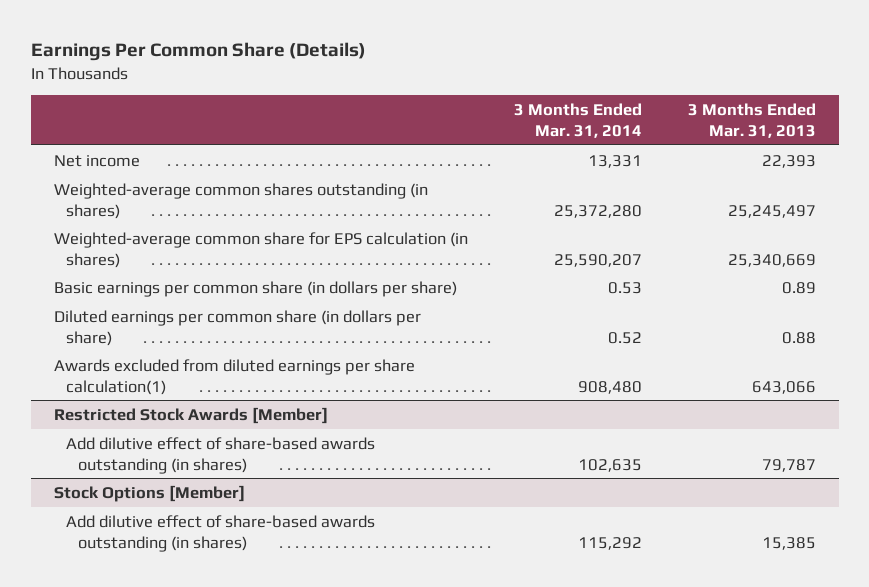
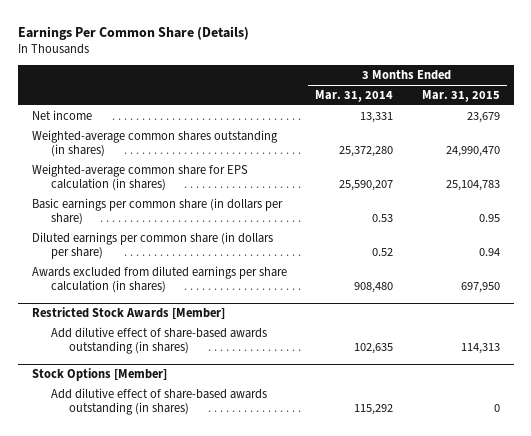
[687,102,816,138] 3 Months Ended Mar. 31, 2013 -> none
none -> [421,89,500,102] Mar. 31, 2015
[53,358,415,395] Awards excluded from diluted earnings per share calculation(1) -> [31,265,287,294] Awards excluded from diluted earnings per share calculation (in shares)

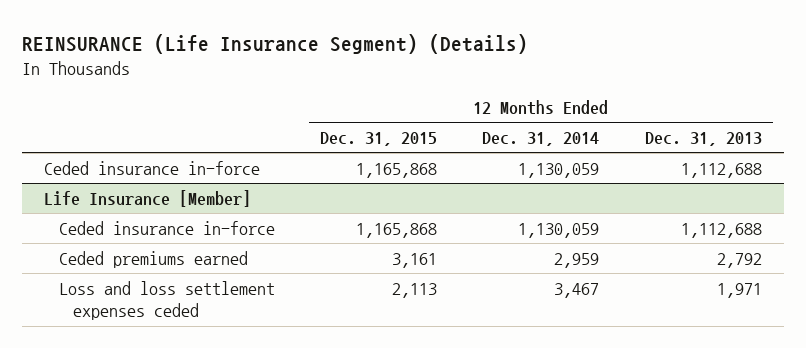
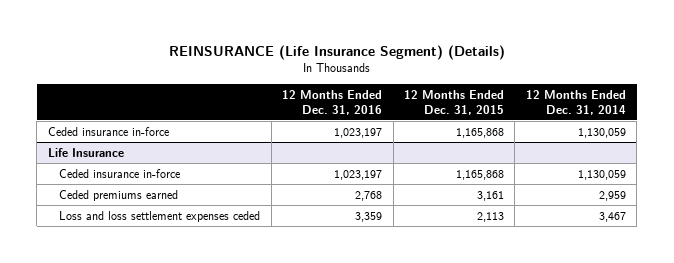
[644,131,762,146] Dec. 31, 2013 -> none
none -> [282,89,383,115] 12 Months Ended Dec. 31, 2016
[44,189,252,207] Life Insurance [Member] -> [47,147,124,157] Life Insurance

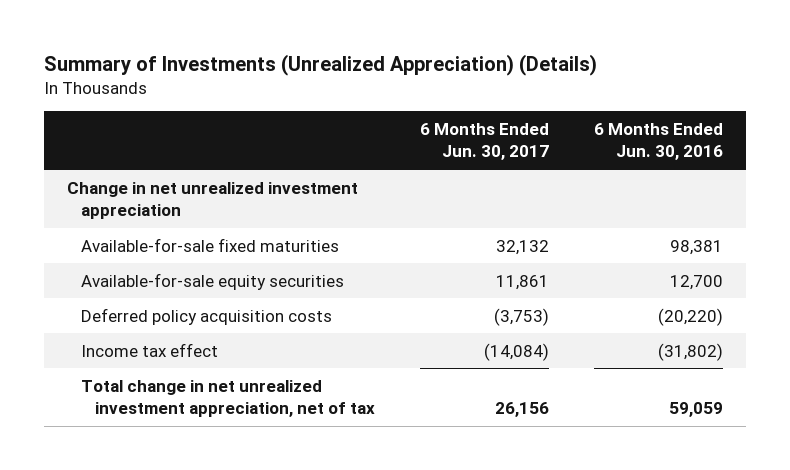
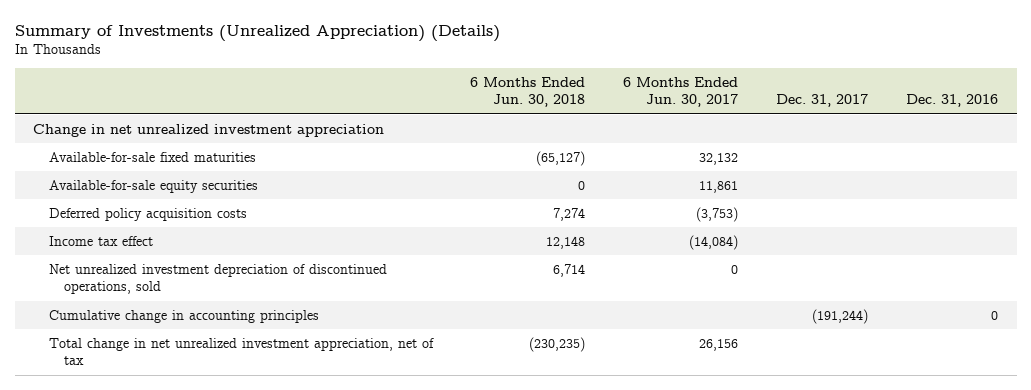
[594,123,724,161] 6 Months Ended Jun. 30, 2016 -> none
none -> [470,76,586,108] 6 Months Ended Jun. 30, 2018
none -> [775,94,868,108] Dec. 31, 2017
none -> [905,94,998,108] Dec. 31, 2016
none -> [48,263,387,295] Net unrealized investment depreciation of discontinued operations, sold
none -> [48,309,319,323] Cumulative change in accounting principles

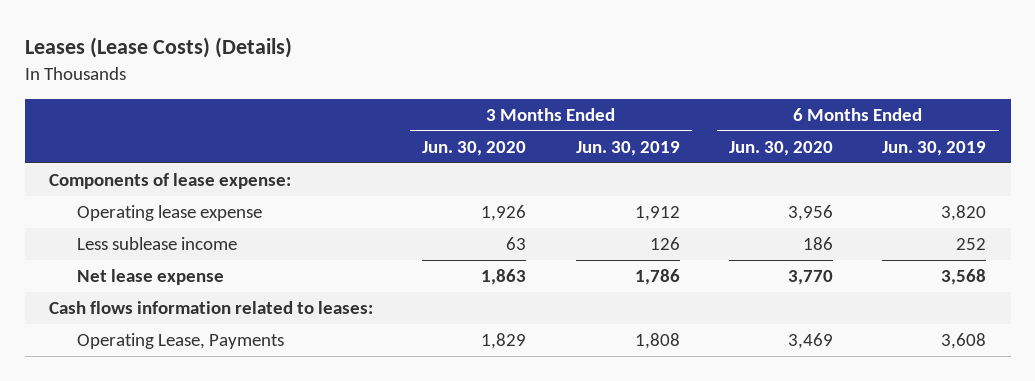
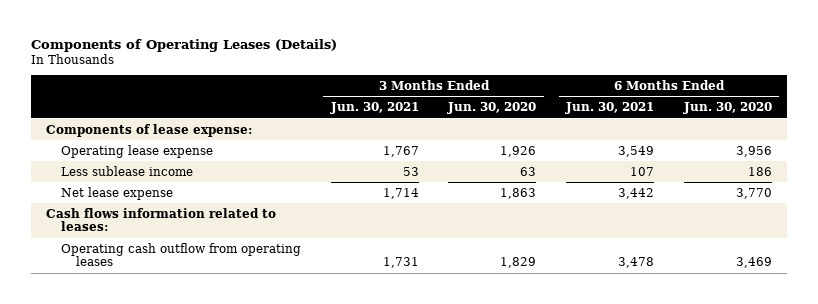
[24,37,292,59] Leases (Lease Costs) (Details) -> [31,38,338,52] Components of Operating Leases (Details)
[575,141,680,157] Jun. 30, 2019 -> none
[882,141,987,157] Jun. 30, 2019 -> none
none -> [329,102,419,115] Jun. 30, 2021
none -> [565,102,655,115] Jun. 30, 2021
[77,333,285,350] Operating Lease, Payments -> [61,242,302,267] Operating cash outflow from operating leases

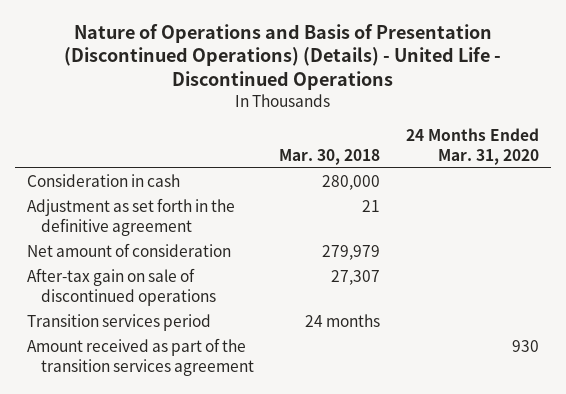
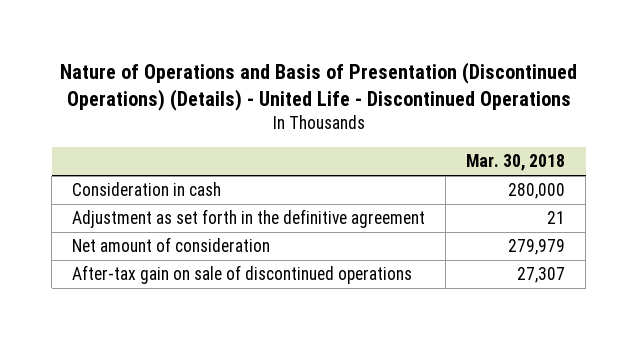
[405,127,539,165] 24 Months Ended Mar. 31, 2020 -> none
[27,314,212,332] Transition services period -> none
[27,338,254,377] Amount received as part of the transition services agreement -> none

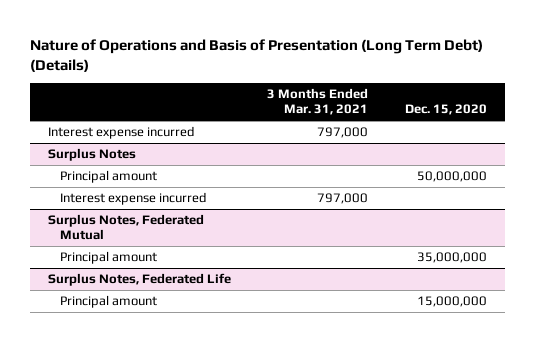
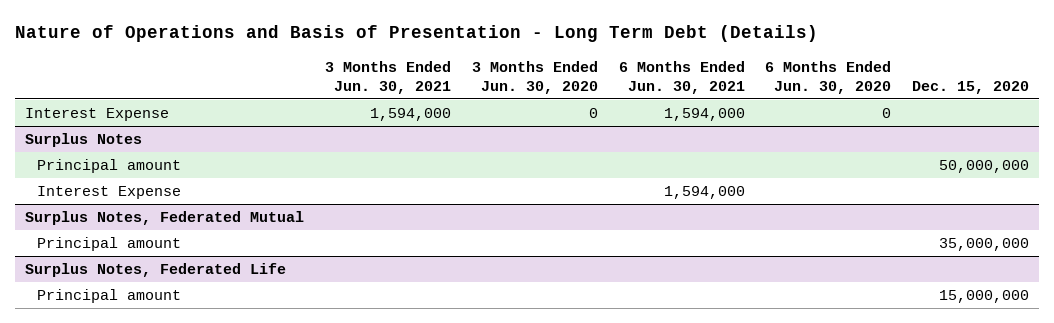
[29,39,483,73] Nature of Operations and Basis of Presentation (Long Term Debt) (Details) -> [14,25,818,43] Nature of Operations and Basis of Presentation - Long Term Debt (Details)
[267,88,369,116] 3 Months Ended Mar. 31, 2021 -> none
none -> [324,60,451,94] 3 Months Ended Jun. 30, 2021
none -> [471,60,598,94] 3 Months Ended Jun. 30, 2020
none -> [618,60,745,94] 6 Months Ended Jun. 30, 2021
none -> [765,60,892,94] 6 Months Ended Jun. 30, 2020
[48,126,195,140] Interest expense incurred -> [25,108,170,122] Interest Expense
[60,192,207,206] Interest expense incurred -> [36,186,181,200] Interest Expense

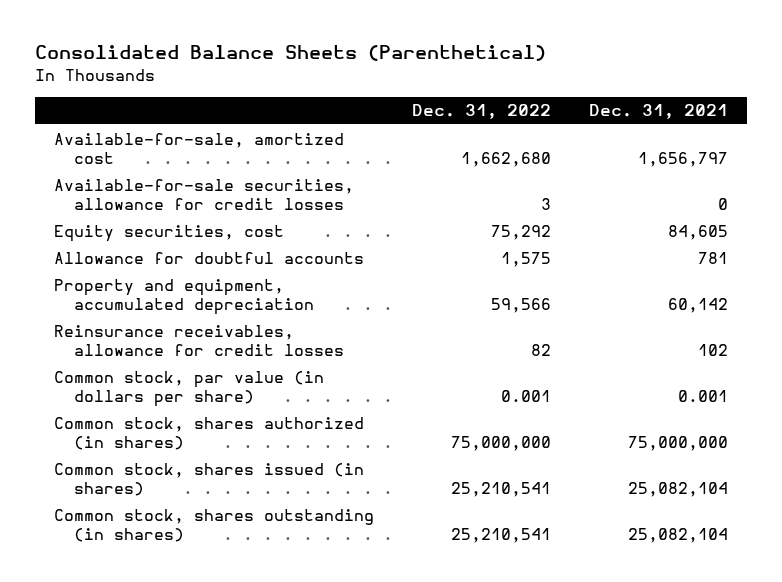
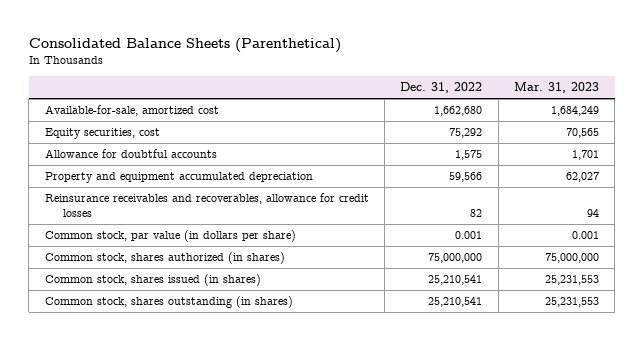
[589,104,729,120] Dec. 31, 2021 -> none
none -> [513,82,599,94] Mar. 31, 2023
[53,178,354,210] Available-for-sale securities, allowance for credit losses -> none
[53,278,314,315] Property and equipment, accumulated depreciation -> [44,172,313,184] Property and equipment accumulated depreciation
[53,324,344,356] Reinsurance receivables, allowance for credit losses -> [44,193,369,217] Reinsurance receivables and recoverables, allowance for credit losses

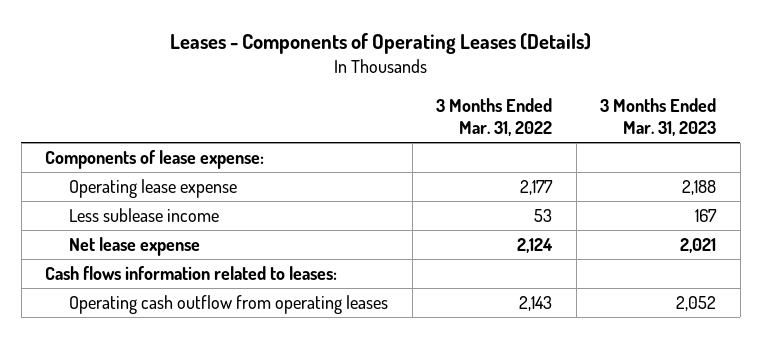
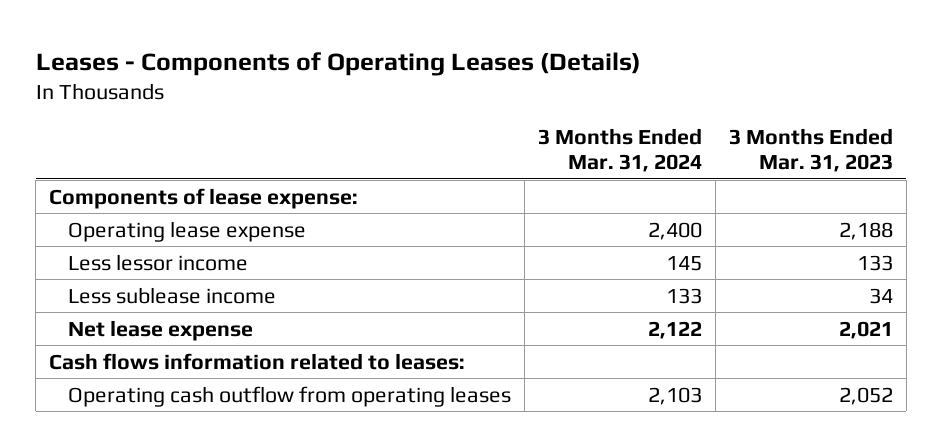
[436,97,553,136] 3 Months Ended Mar. 31, 2022 -> none
none -> [538,128,703,173] 3 Months Ended Mar. 31, 2024
none -> [68,253,249,271] Less lessor income
[695,209,718,223] 167 -> [868,287,893,304] 34

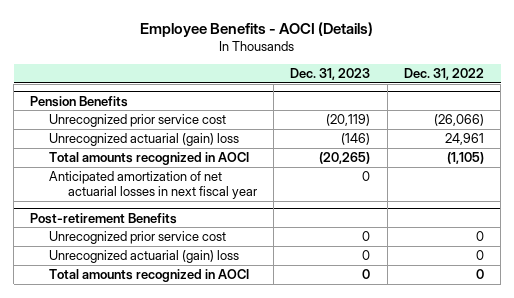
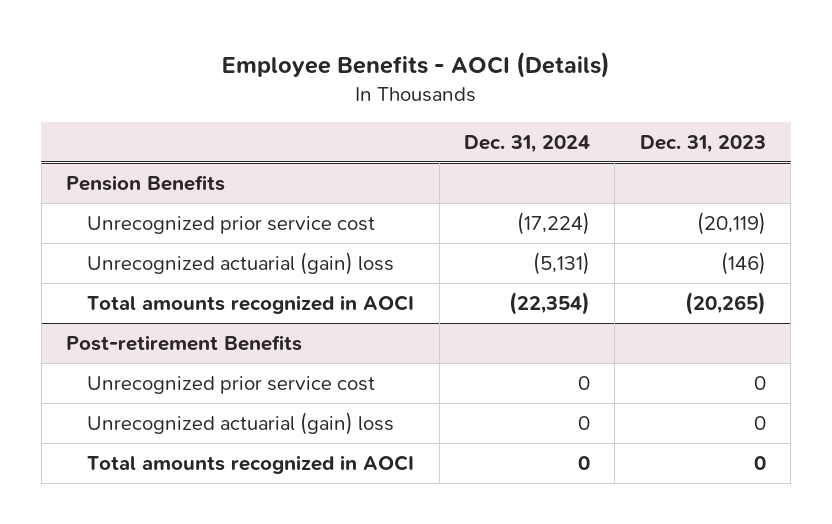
[404,68,485,81] Dec. 31, 2022 -> none
none -> [464,134,591,153] Dec. 31, 2024
[49,171,257,200] Anticipated amortization of net actuarial losses in next fiscal year -> none

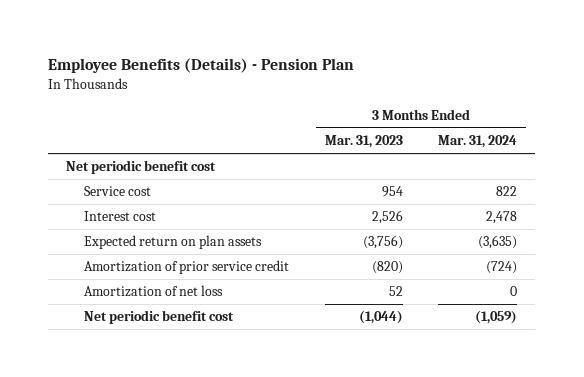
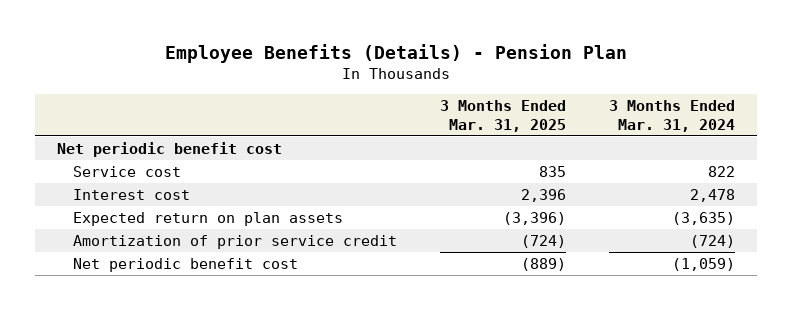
[324,135,403,149] Mar. 31, 2023 -> none
none -> [439,99,566,132] 3 Months Ended Mar. 31, 2025
[84,285,224,298] Amortization of net loss -> none

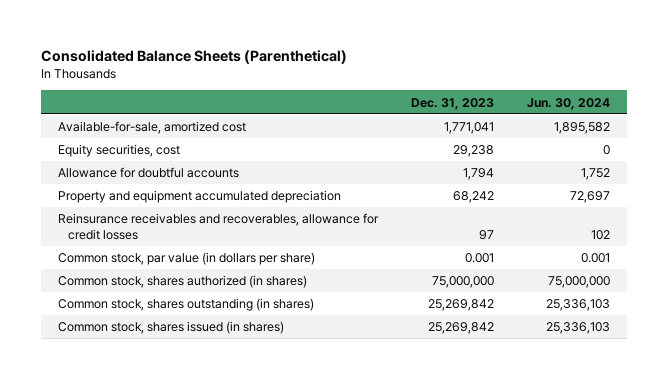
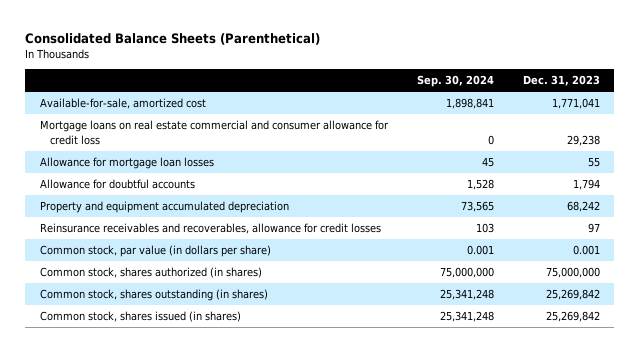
[527,97,611,110] Jun. 30, 2024 -> none
none -> [416,75,494,88] Sep. 30, 2024
[57,144,180,158] Equity securities, cost -> [39,120,389,145] Mortgage loans on real estate commercial and consumer allowance for credit loss
none -> [39,157,214,170] Allowance for mortgage loan losses

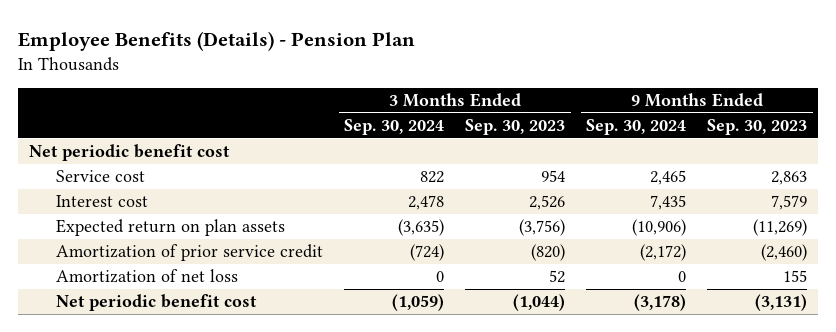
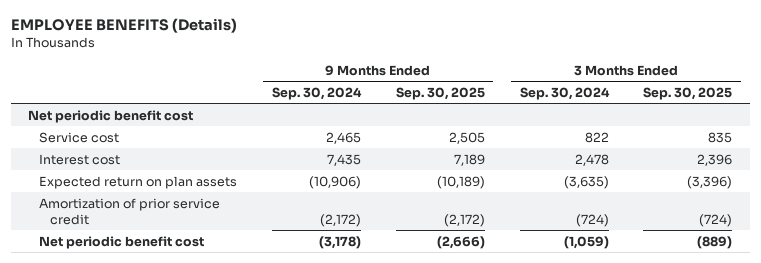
[18,30,416,51] Employee Benefits (Details) - Pension Plan -> [10,18,237,34] EMPLOYEE BENEFITS (Details)
[465,119,566,136] Sep. 30, 2023 -> none
[707,119,808,136] Sep. 30, 2023 -> none
none -> [395,86,485,100] Sep. 30, 2025
none -> [643,86,733,100] Sep. 30, 2025
[56,269,239,284] Amortization of net loss -> none

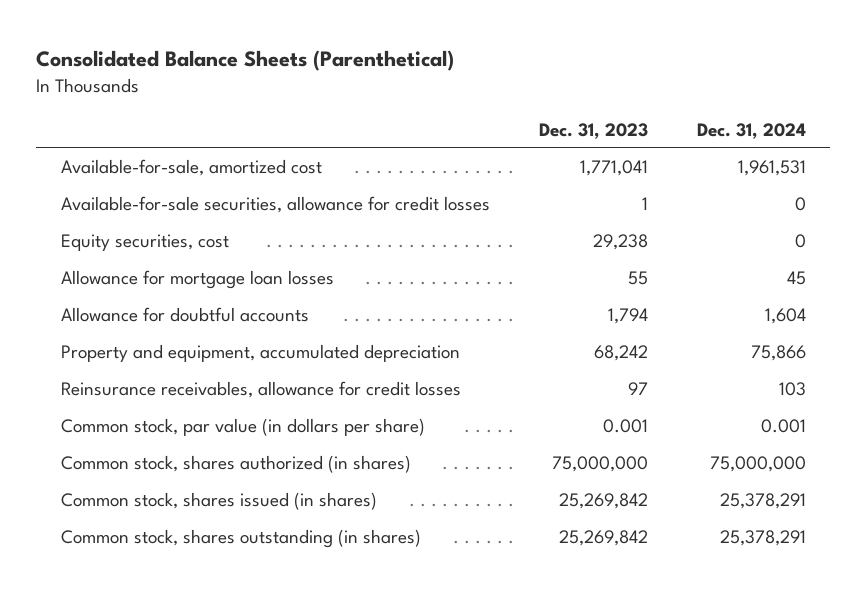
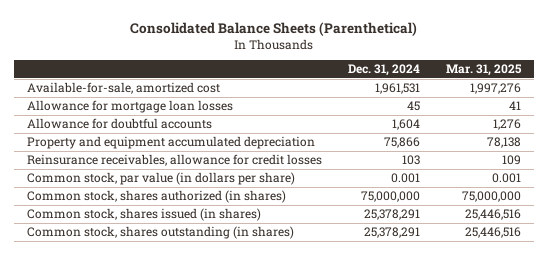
[538,122,648,139] Dec. 31, 2023 -> none
none -> [445,64,522,77] Mar. 31, 2025
[60,195,490,213] Available-for-sale securities, allowance for credit losses -> none
[60,233,229,251] Equity securities, cost -> none
[60,343,460,362] Property and equipment, accumulated depreciation -> [27,136,316,150] Property and equipment accumulated depreciation

